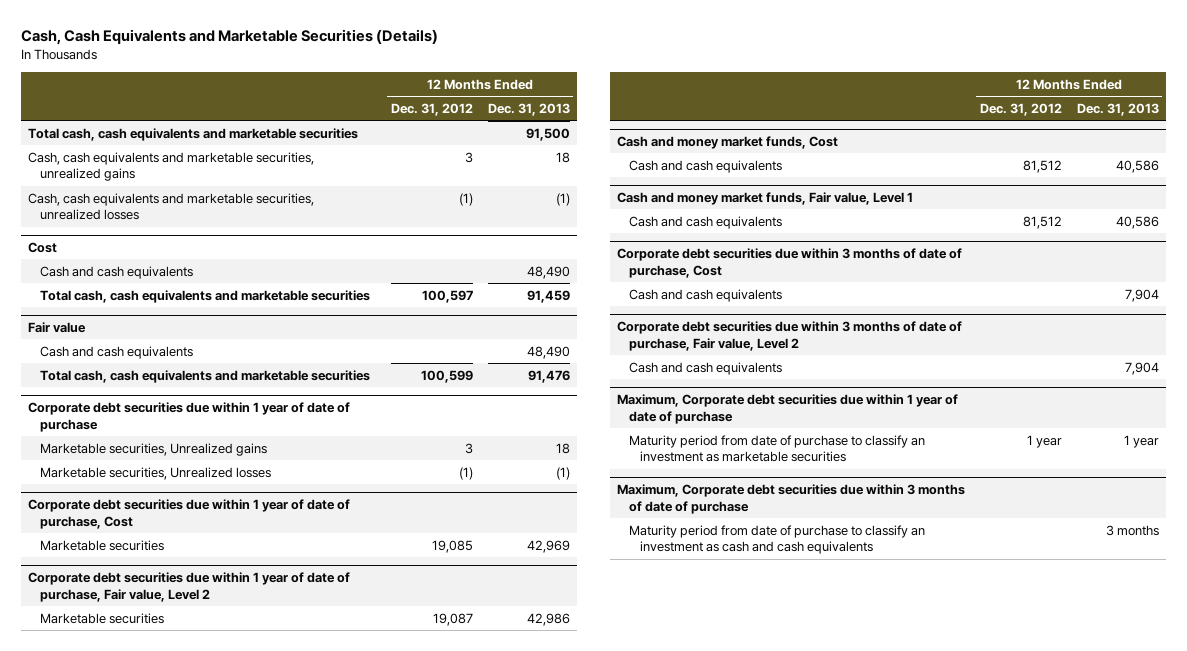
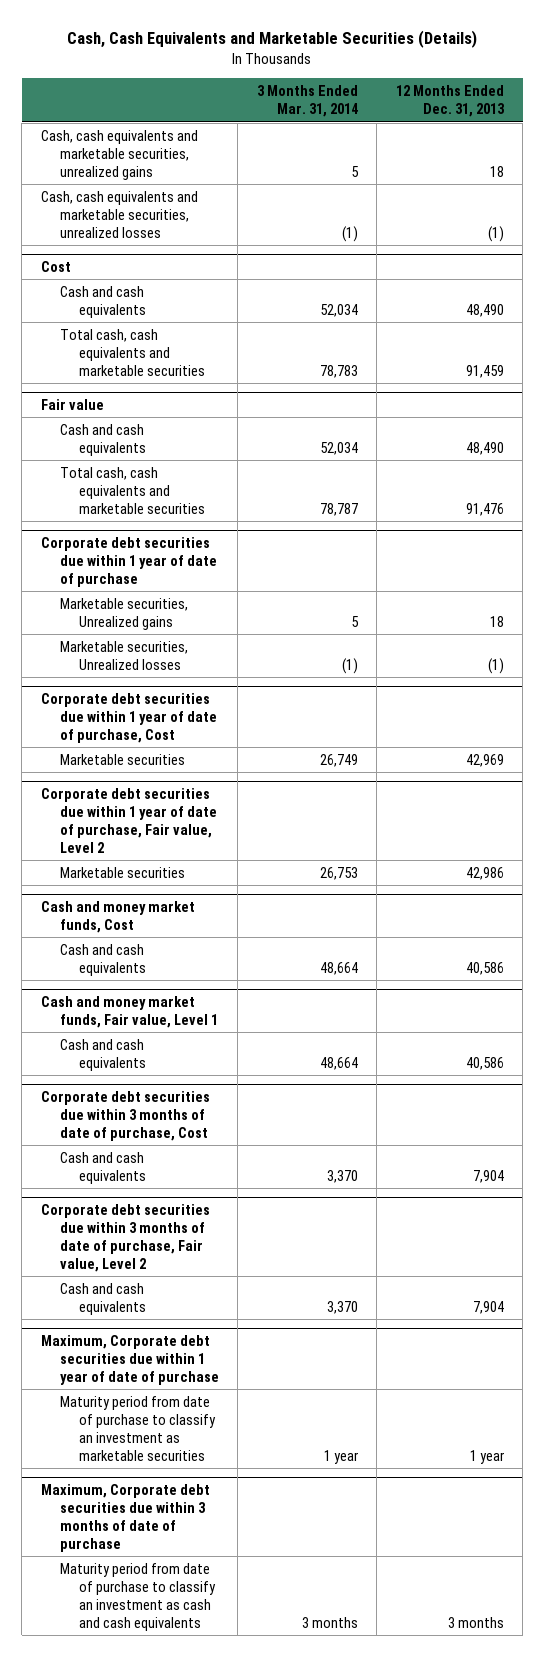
[390,102,473,116] Dec. 31, 2012 -> none
none -> [256,85,358,118] 3 Months Ended Mar. 31, 2014
[28,127,359,141] Total cash, cash equivalents and marketable securities -> none

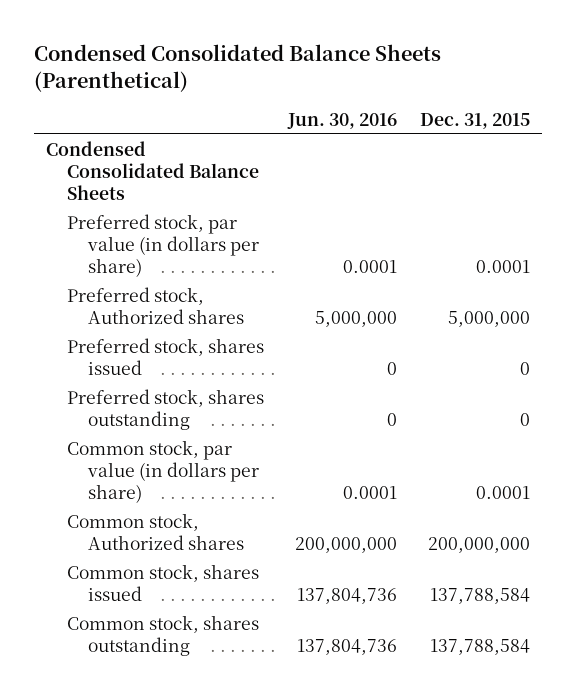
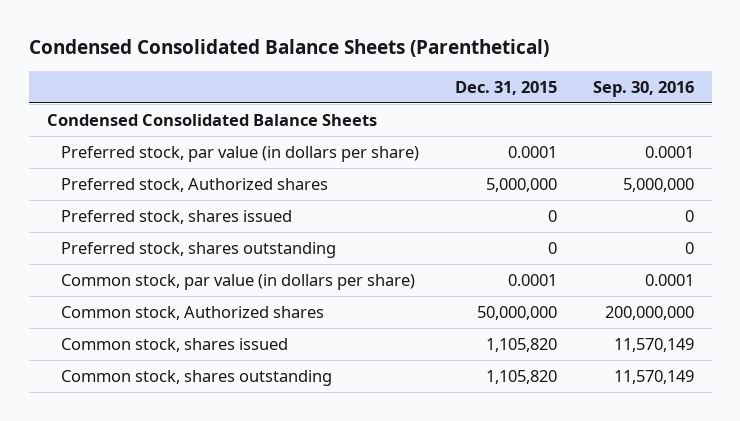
[286,112,397,129] Jun. 30, 2016 -> none
none -> [592,80,694,97] Sep. 30, 2016
[428,536,531,553] 200,000,000 -> [476,306,557,321] 50,000,000
[430,587,531,604] 137,788,584 -> [485,338,557,353] 1,105,820
[430,638,531,655] 137,788,584 -> [485,370,557,385] 1,105,820

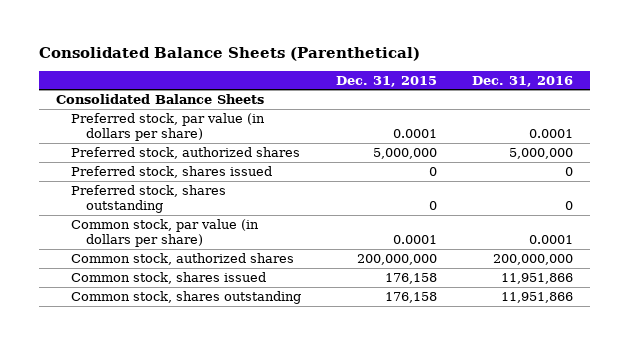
[28,39,549,58] Condensed Consolidated Balance Sheets (Parenthetical) -> [38,47,420,62] Consolidated Balance Sheets (Parenthetical)
[592,80,694,97] Sep. 30, 2016 -> none
none -> [471,75,573,87] Dec. 31, 2016
[46,114,377,127] Condensed Consolidated Balance Sheets -> [56,93,265,104] Consolidated Balance Sheets
[60,178,328,193] Preferred stock, Authorized shares -> [71,146,301,159] Preferred stock, authorized shares
[60,306,324,321] Common stock, Authorized shares -> [71,252,295,265] Common stock, authorized shares
[476,306,557,321] 50,000,000 -> [356,253,437,265] 200,000,000
[485,338,557,353] 1,105,820 -> [384,272,437,284] 176,158
[485,370,557,385] 1,105,820 -> [384,291,437,303] 176,158

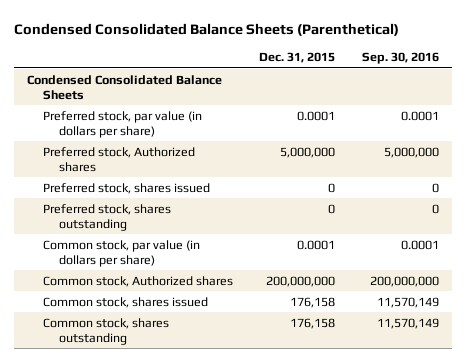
[38,47,420,62] Consolidated Balance Sheets (Parenthetical) -> [14,22,400,36] Condensed Consolidated Balance Sheets (Parenthetical)
[471,75,573,87] Dec. 31, 2016 -> none
none -> [361,52,439,65] Sep. 30, 2016
[56,93,265,104] Consolidated Balance Sheets -> [27,74,223,100] Condensed Consolidated Balance Sheets
[71,146,301,159] Preferred stock, authorized shares -> [42,146,195,172] Preferred stock, Authorized shares
[71,252,295,265] Common stock, authorized shares -> [42,275,233,287] Common stock, Authorized shares

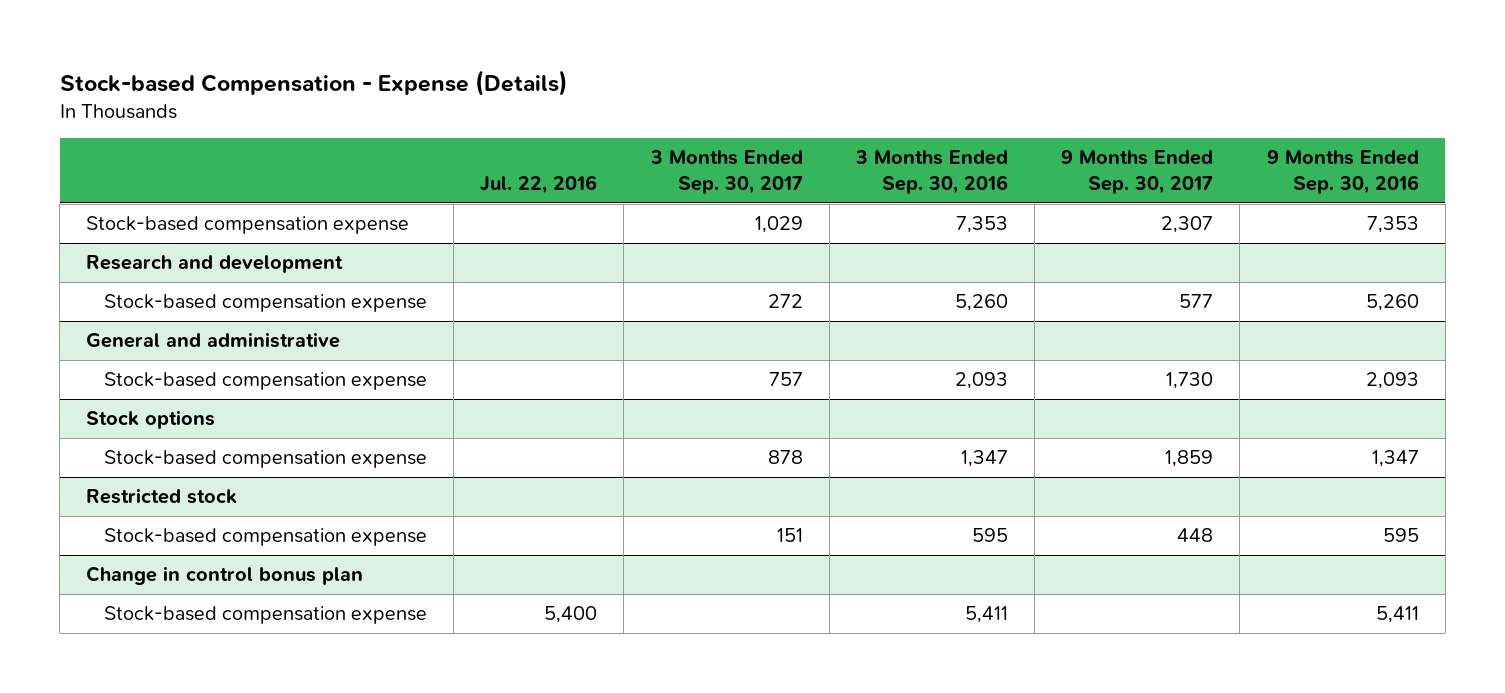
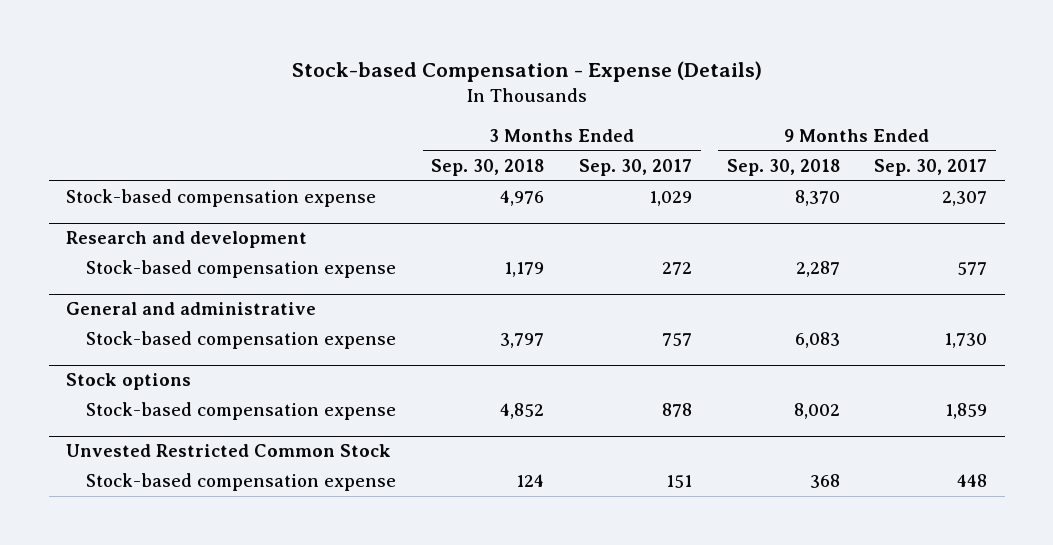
[480,175,598,195] Jul. 22, 2016 -> none
[854,150,1008,195] 3 Months Ended Sep. 30, 2016 -> none
[1266,150,1419,195] 9 Months Ended Sep. 30, 2016 -> none
none -> [431,158,545,176] Sep. 30, 2018
none -> [726,158,840,176] Sep. 30, 2018
[86,488,238,505] Restricted stock -> [65,444,391,458] Unvested Restricted Common Stock
[86,566,364,586] Change in control bonus plan -> none
[103,606,427,625] Stock-based compensation expense -> none

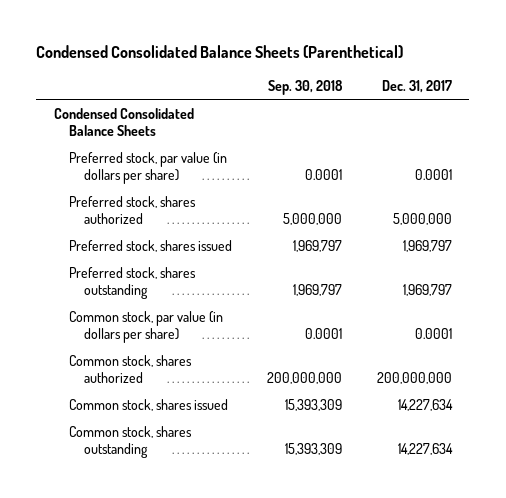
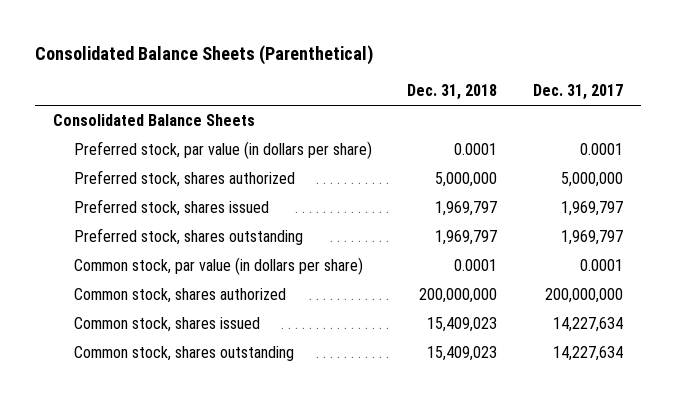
[36,45,404,59] Condensed Consolidated Balance Sheets (Parenthetical) -> [35,44,374,65] Consolidated Balance Sheets (Parenthetical)
[267,79,343,95] Sep. 30, 2018 -> none
none -> [407,84,498,101] Dec. 31, 2018
[53,107,194,136] Condensed Consolidated Balance Sheets -> [53,114,256,127] Consolidated Balance Sheets

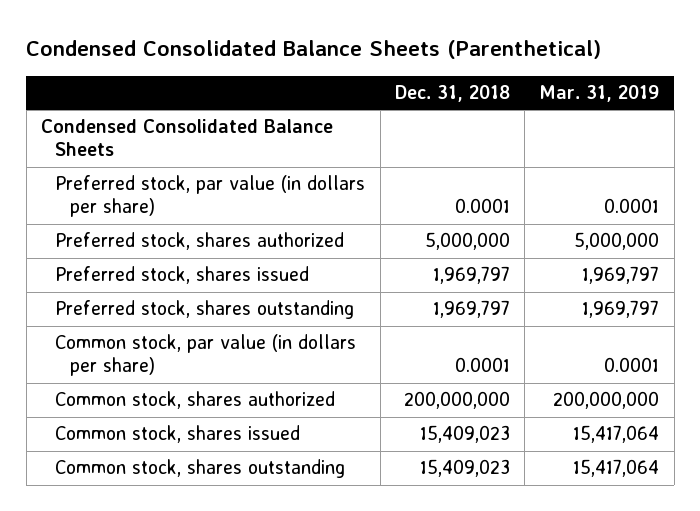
[35,44,374,65] Consolidated Balance Sheets (Parenthetical) -> [26,40,602,60] Condensed Consolidated Balance Sheets (Parenthetical)
[532,84,623,101] Dec. 31, 2017 -> none
none -> [539,85,660,103] Mar. 31, 2019
[53,114,256,127] Consolidated Balance Sheets -> [40,119,333,157] Condensed Consolidated Balance Sheets

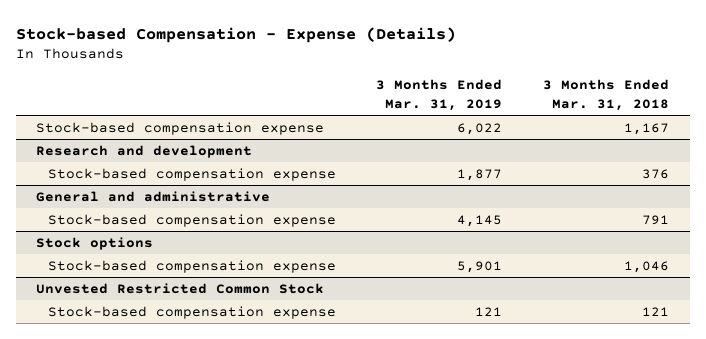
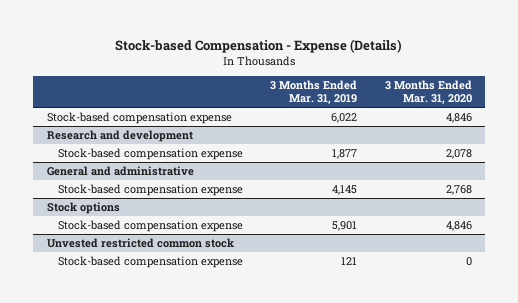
[543,79,670,111] 3 Months Ended Mar. 31, 2018 -> none
none -> [384,80,472,105] 3 Months Ended Mar. 31, 2020
[36,282,325,294] Unvested Restricted Common Stock -> [46,237,234,248] Unvested restricted common stock

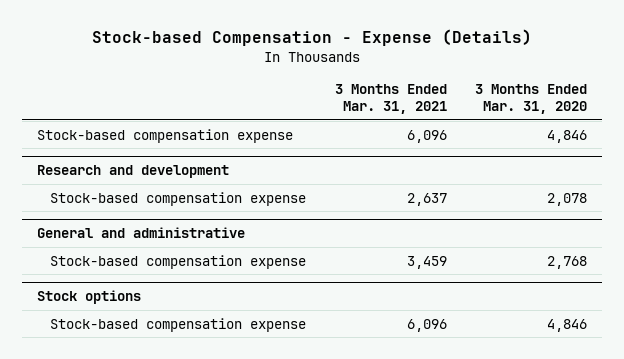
[270,80,358,105] 3 Months Ended Mar. 31, 2019 -> none
none -> [334,83,447,115] 3 Months Ended Mar. 31, 2021
[46,237,234,248] Unvested restricted common stock -> none
[58,255,244,268] Stock-based compensation expense -> none

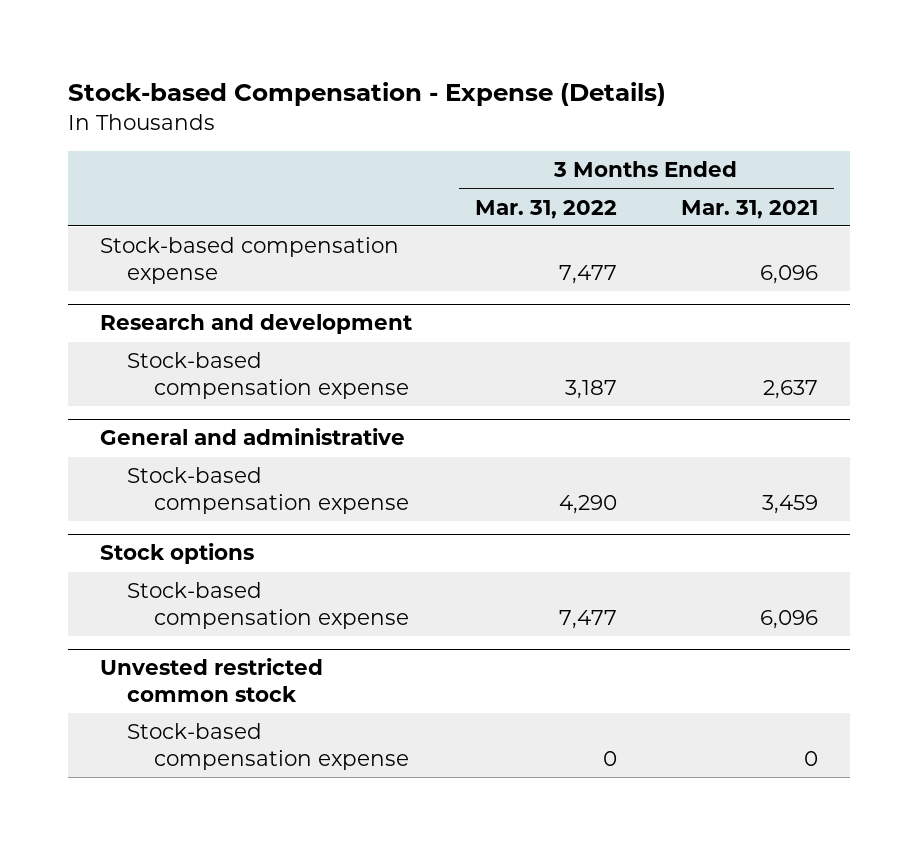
[475,83,588,115] 3 Months Ended Mar. 31, 2020 -> none
none -> [475,199,618,219] Mar. 31, 2022
none -> [99,658,323,703] Unvested restricted common stock
none -> [126,723,409,770] Stock-based compensation expense

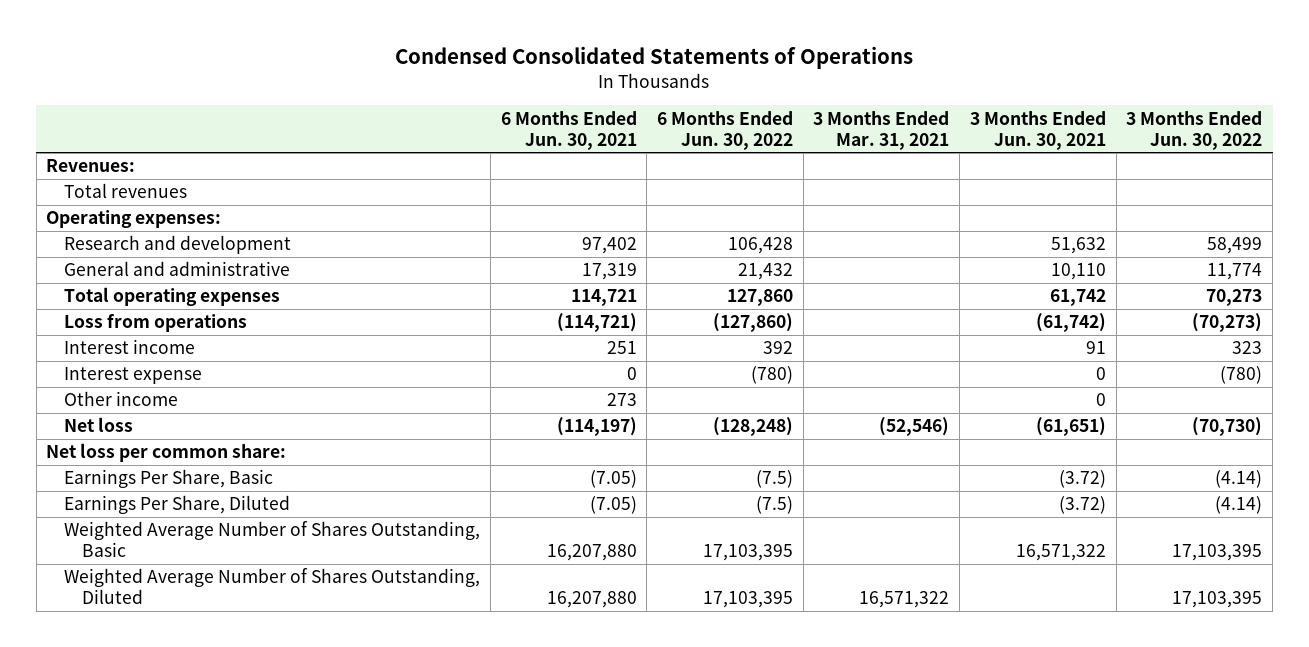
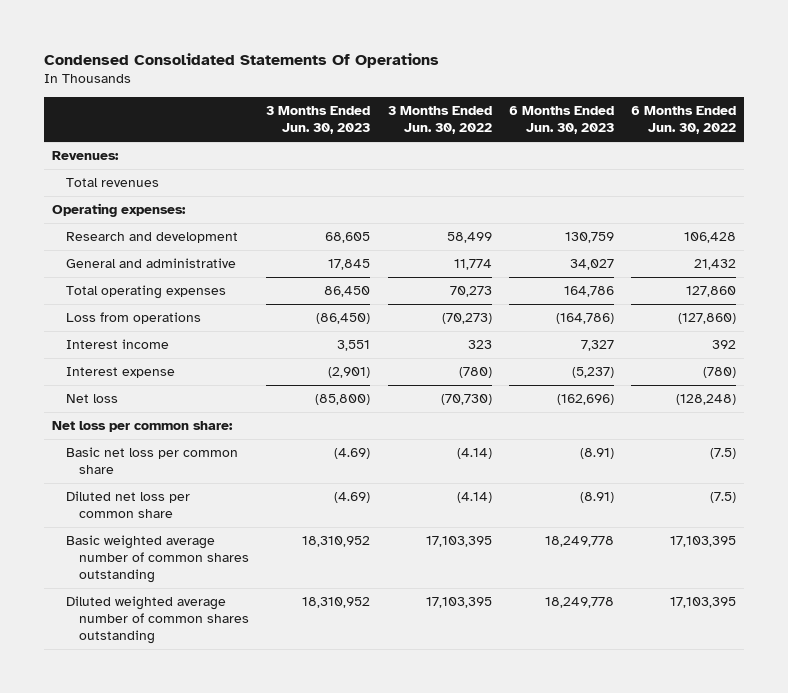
[395,45,914,69] Condensed Consolidated Statements of Operations -> [43,52,439,68] Condensed Consolidated Statements Of Operations
[500,110,637,150] 6 Months Ended Jun. 30, 2021 -> none
[813,110,950,150] 3 Months Ended Mar. 31, 2021 -> none
[969,110,1106,150] 3 Months Ended Jun. 30, 2021 -> none
none -> [266,105,371,135] 3 Months Ended Jun. 30, 2023
none -> [508,105,614,135] 6 Months Ended Jun. 30, 2023
[64,391,179,407] Other income -> none
[64,469,274,489] Earnings Per Share, Basic -> [65,447,238,475] Basic net loss per common share
[64,495,291,515] Earnings Per Share, Diluted -> [65,491,190,519] Diluted net loss per common share
[64,521,481,558] Weighted Average Number of Shares Outstanding, Basic -> [65,535,250,584] Basic weighted average number of common shares outstanding
[64,568,481,605] Weighted Average Number of Shares Outstanding, Diluted -> [65,596,250,645] Diluted weighted average number of common shares outstanding

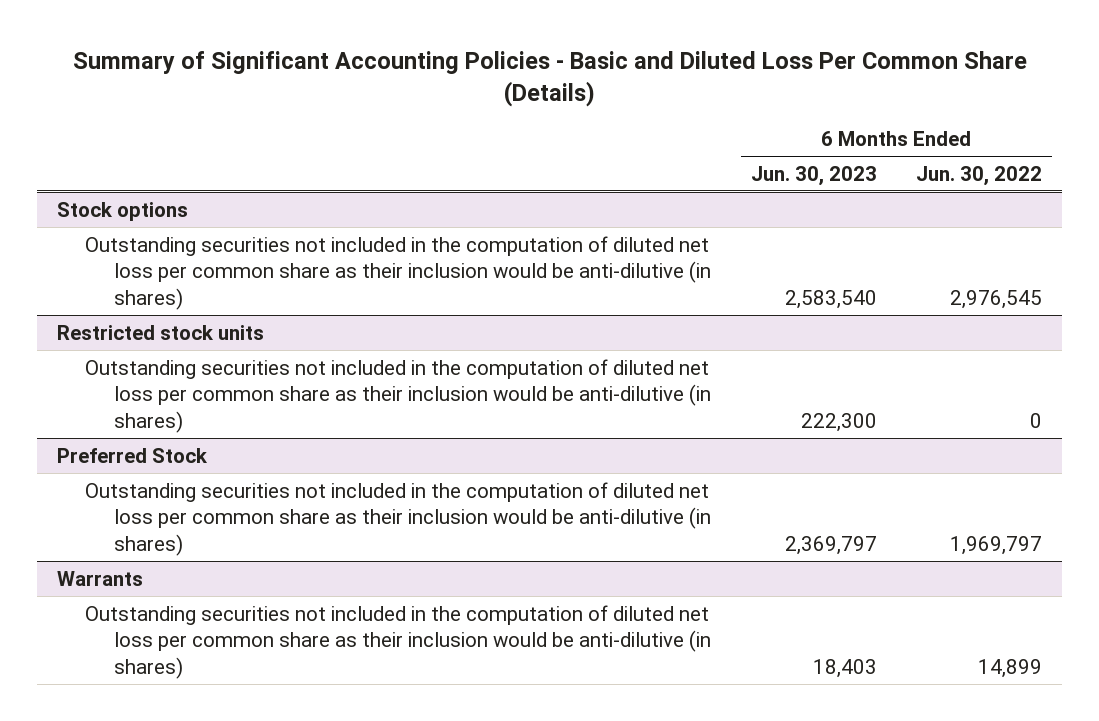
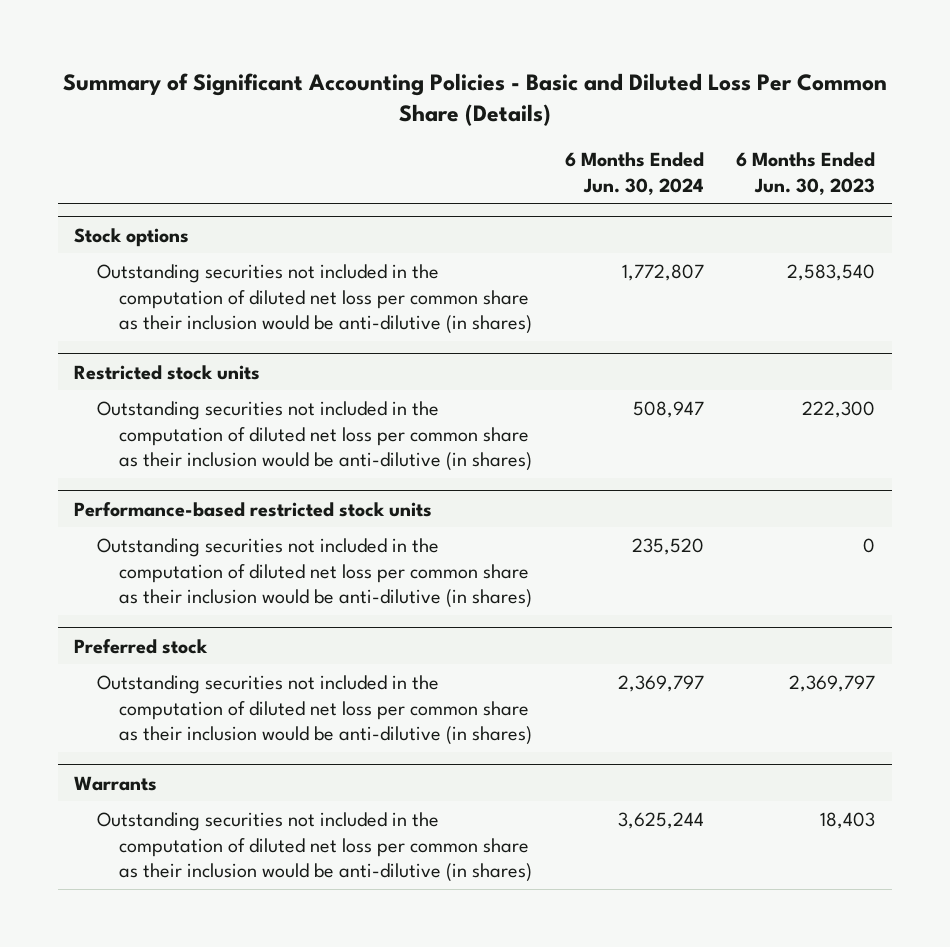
[916,165,1043,186] Jun. 30, 2022 -> none
none -> [564,152,704,195] 6 Months Ended Jun. 30, 2024
none -> [74,501,433,517] Performance-based restricted stock units
none -> [96,537,533,609] Outstanding securities not included in the computation of diluted net loss per common share as their inclusion would be anti-dilutive (in shares)
[56,447,208,463] Preferred Stock -> [74,638,209,654] Preferred stock

